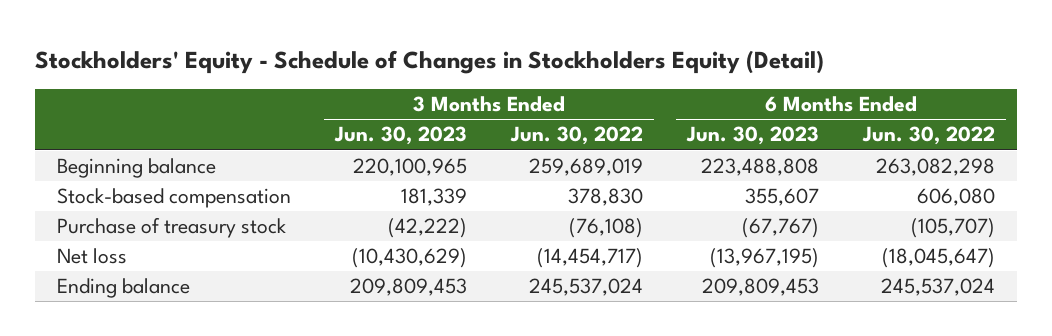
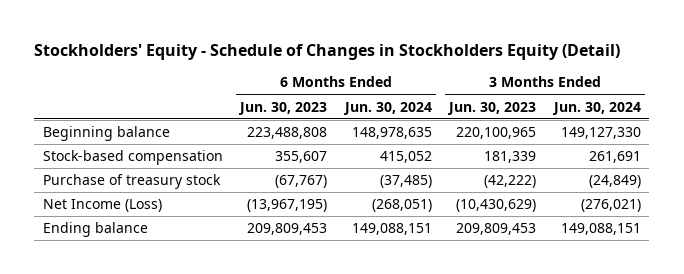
[509,126,643,146] Jun. 30, 2022 -> none
[861,126,995,146] Jun. 30, 2022 -> none
none -> [342,101,432,115] Jun. 30, 2024
none -> [551,101,641,115] Jun. 30, 2024
[56,248,127,265] Net loss -> [42,199,162,213] Net Income (Loss)

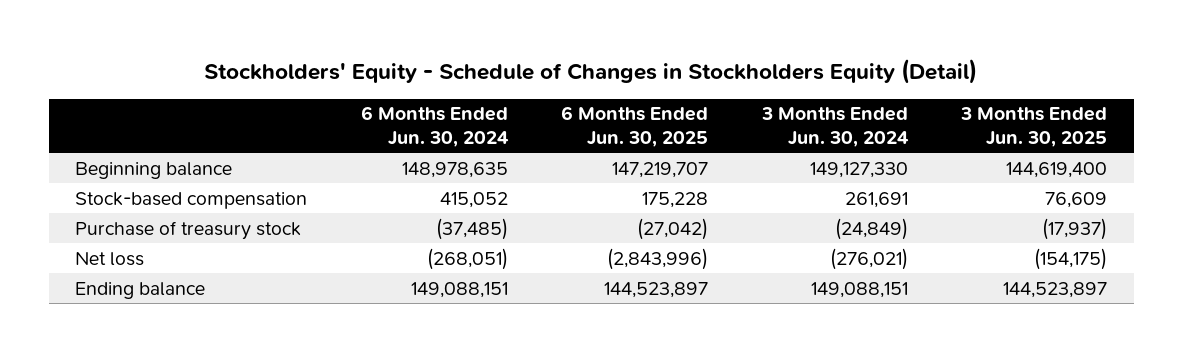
[238,101,328,115] Jun. 30, 2023 -> none
[447,101,537,115] Jun. 30, 2023 -> none
none -> [561,106,709,148] 6 Months Ended Jun. 30, 2025
none -> [960,107,1108,148] 3 Months Ended Jun. 30, 2025
[42,199,162,213] Net Income (Loss) -> [75,251,145,266] Net loss

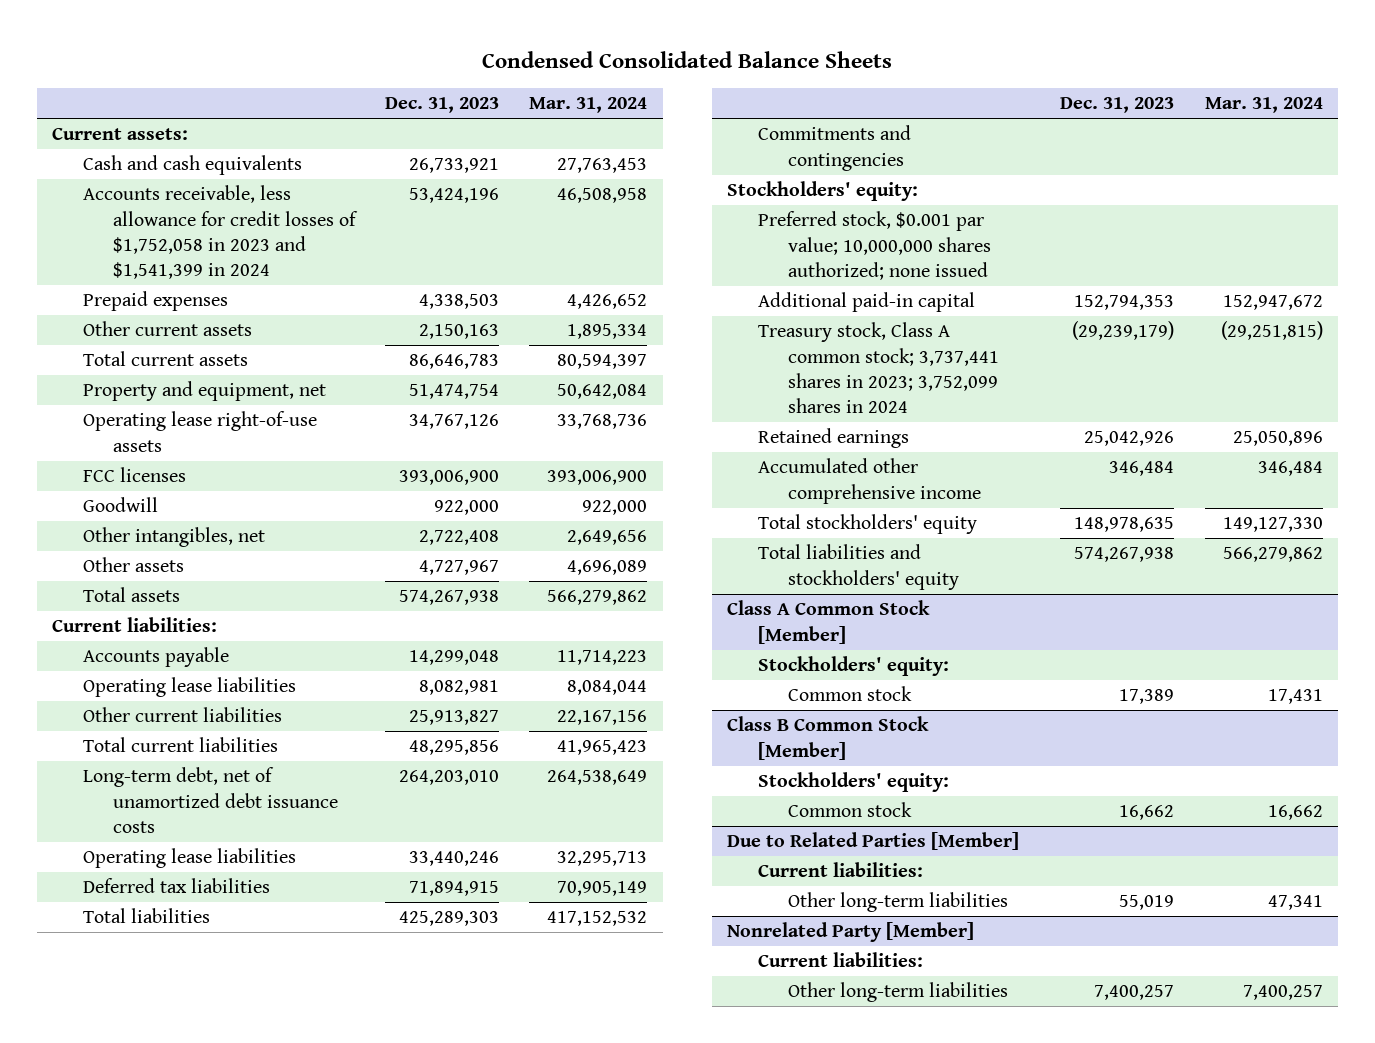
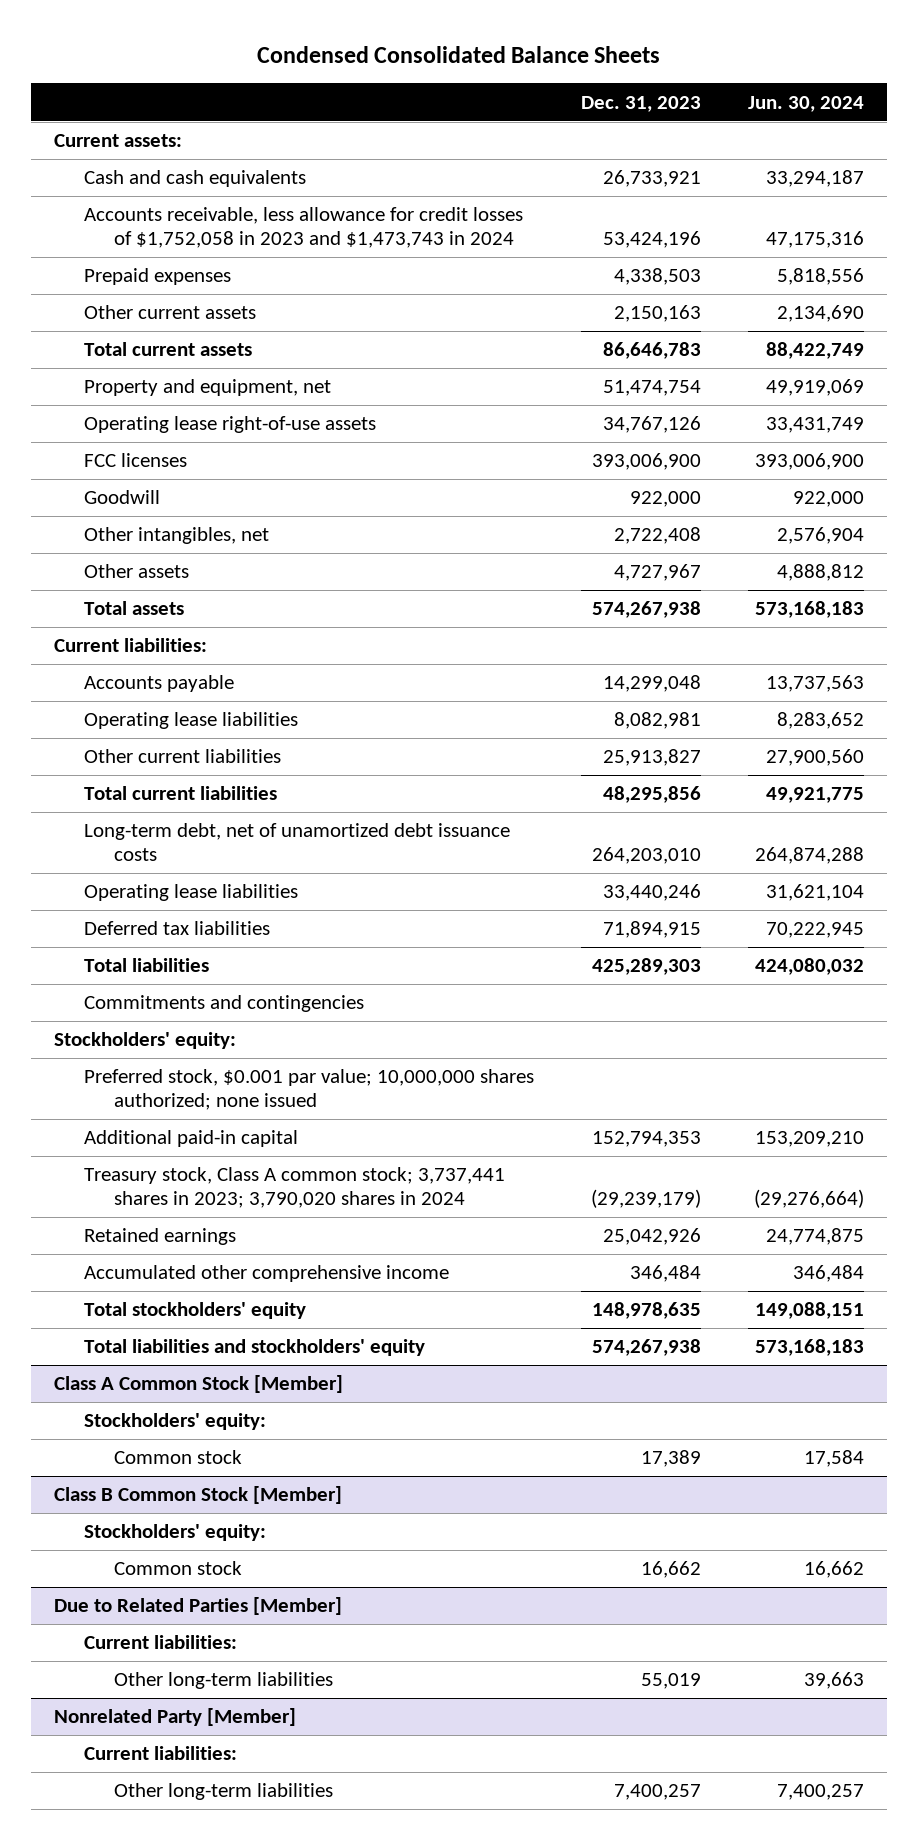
[529,97,648,114] Mar. 31, 2024 -> none
none -> [747,95,864,112] Jun. 30, 2024
[82,185,359,279] Accounts receivable, less allowance for credit losses of $1,752,058 in 2023 and $1,541,399 in 2024 -> [84,207,524,249] Accounts receivable, less allowance for credit losses of $1,752,058 in 2023 and $1,473,743 in 2024
[757,322,1000,413] Treasury stock, Class A common stock; 3,737,441 shares in 2023; 3,752,099 shares in 2024 -> [84,1167,506,1209] Treasury stock, Class A common stock; 3,737,441 shares in 2023; 3,790,020 shares in 2024

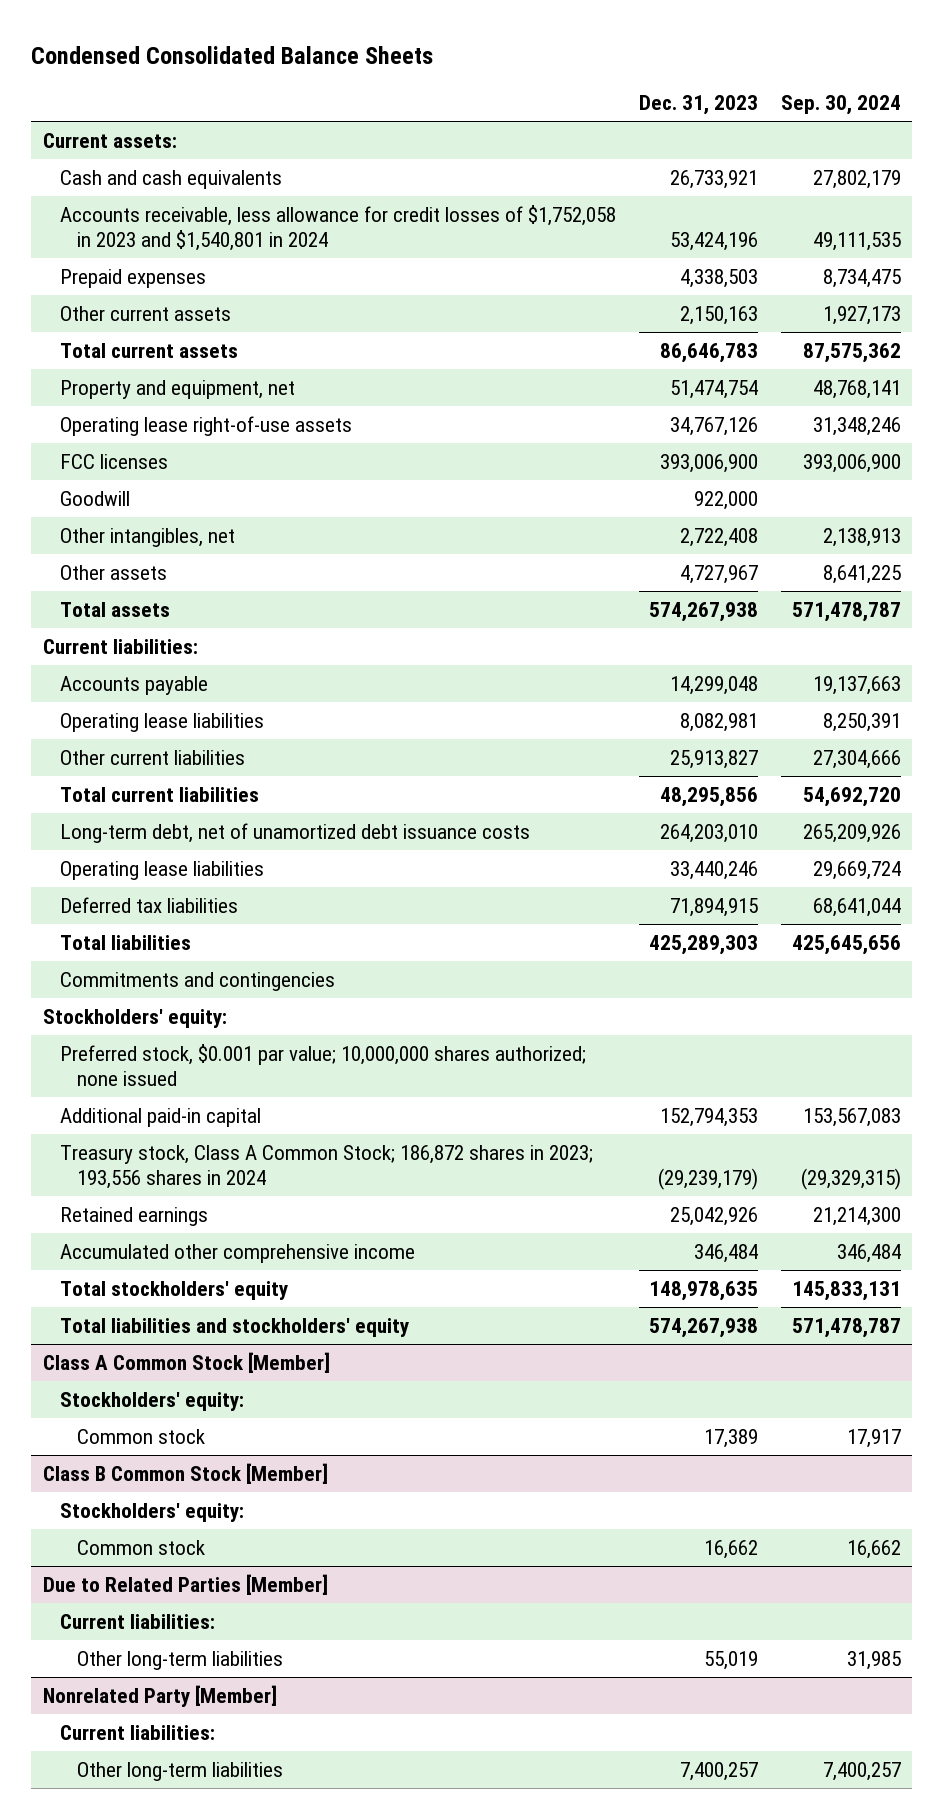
[747,95,864,112] Jun. 30, 2024 -> none
none -> [780,95,901,116] Sep. 30, 2024
[84,207,524,249] Accounts receivable, less allowance for credit losses of $1,752,058 in 2023 and $1,473,743 in 2024 -> [59,204,616,251] Accounts receivable, less allowance for credit losses of $1,752,058 in 2023 and $1,540,801 in 2024
[84,1167,506,1209] Treasury stock, Class A common stock; 3,737,441 shares in 2023; 3,790,020 shares in 2024 -> [59,1144,593,1189] Treasury stock, Class A Common Stock; 186,872 shares in 2023; 193,556 shares in 2024

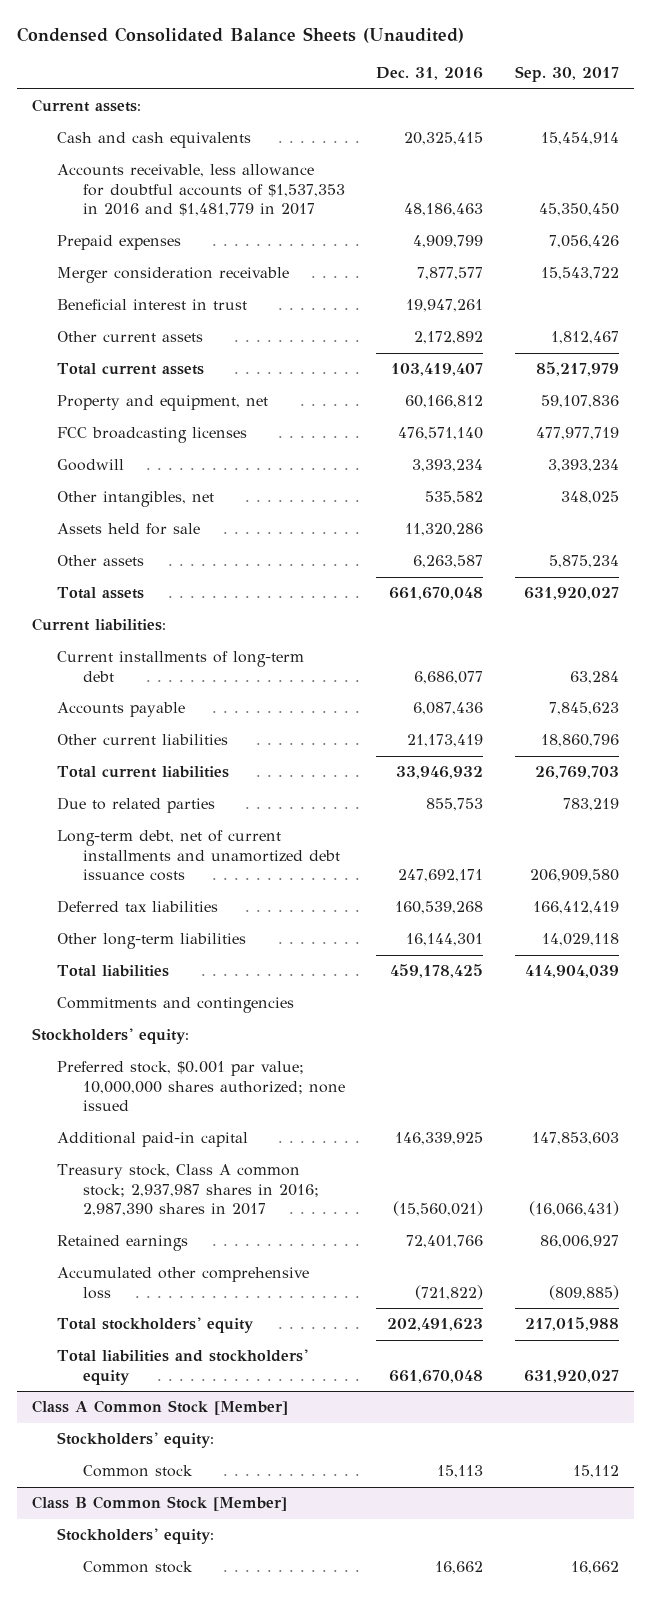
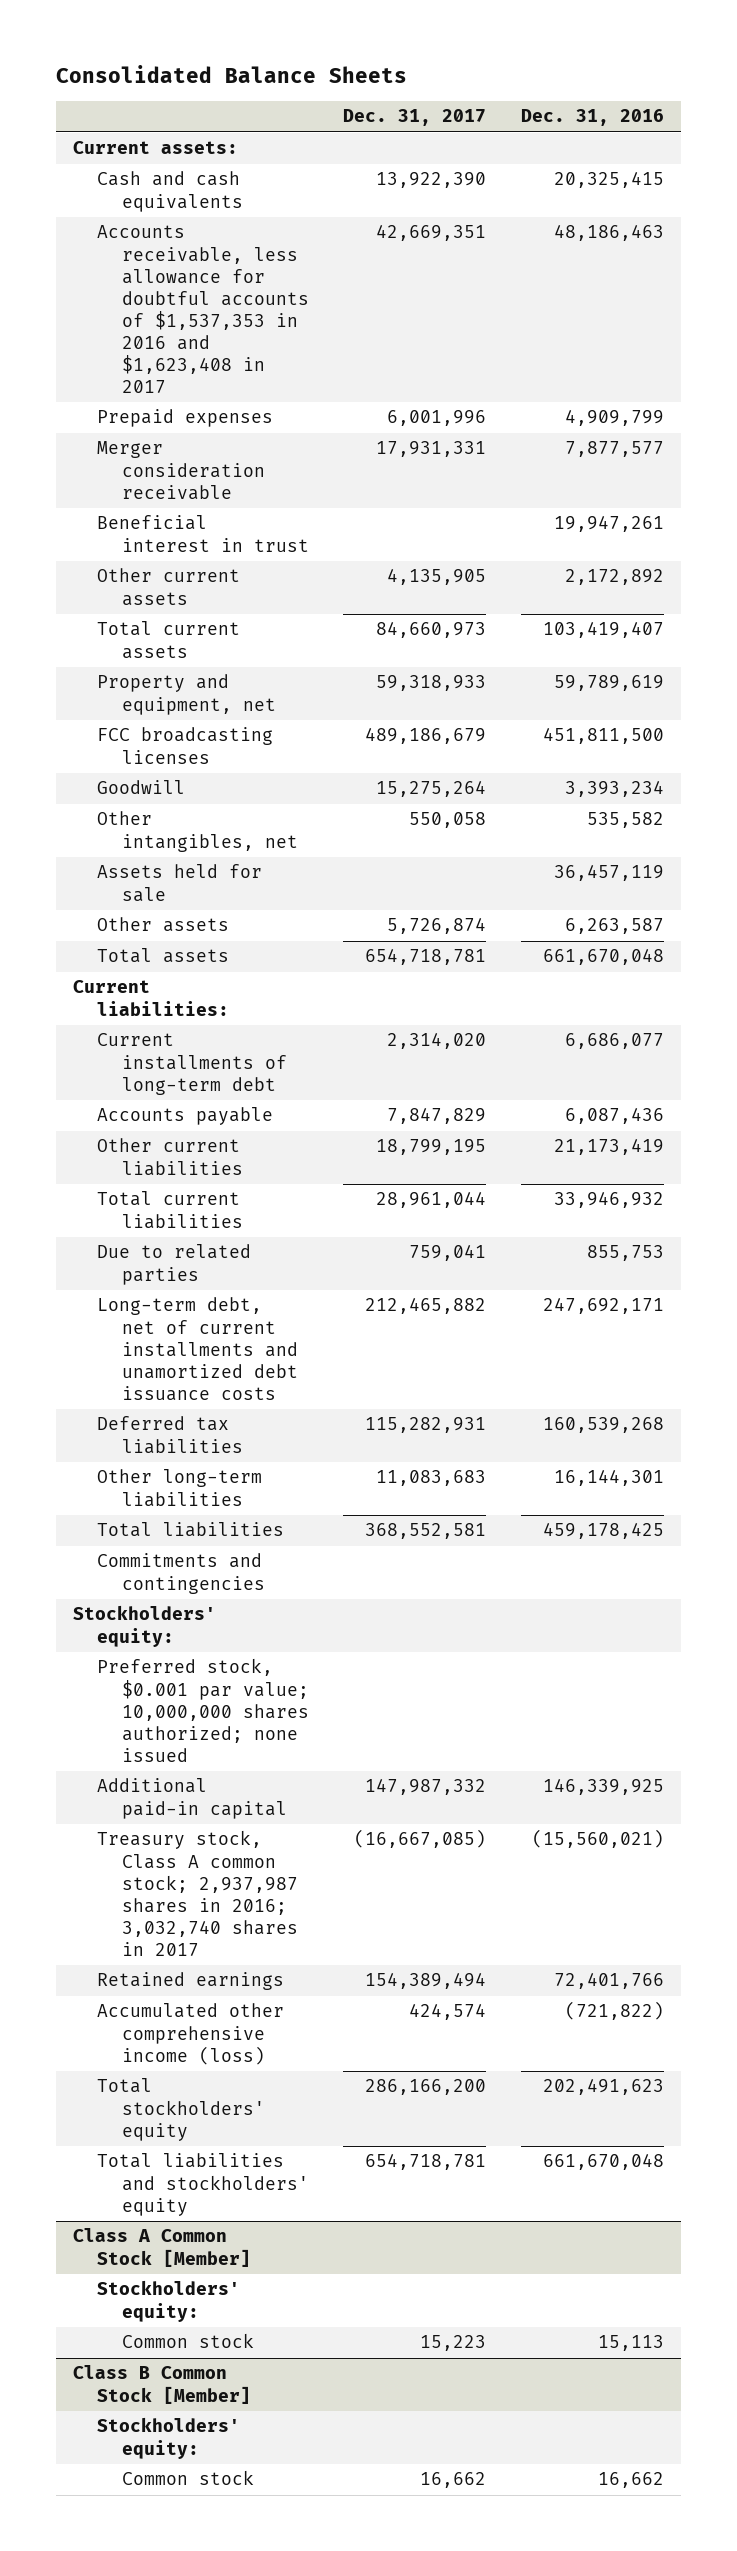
[16,27,464,44] Condensed Consolidated Balance Sheets (Unaudited) -> [55,65,407,84] Consolidated Balance Sheets
[514,66,619,83] Sep. 30, 2017 -> none
none -> [343,109,487,127] Dec. 31, 2017
[57,164,345,217] Accounts receivable, less allowance for doubtful accounts of $1,537,353 in 2016 and $1,481,779 in 2017 -> [97,225,309,393] Accounts receivable, less allowance for doubtful accounts of $1,537,353 in 2016 and $1,623,408 in 2017
[405,395,484,409] 60,166,812 -> [553,675,664,692] 59,789,619
[398,427,484,441] 476,571,140 -> [542,727,664,745] 451,811,500
[405,523,484,537] 11,320,286 -> [553,864,664,882] 36,457,119
[57,1164,319,1217] Treasury stock, Class A common stock; 2,937,987 shares in 2016; 2,987,390 shares in 2017 -> [97,1830,298,1956] Treasury stock, Class A common stock; 2,937,987 shares in 2016; 3,032,740 shares in 2017
[57,1267,310,1299] Accumulated other comprehensive loss -> [97,2003,285,2065] Accumulated other comprehensive income (loss)

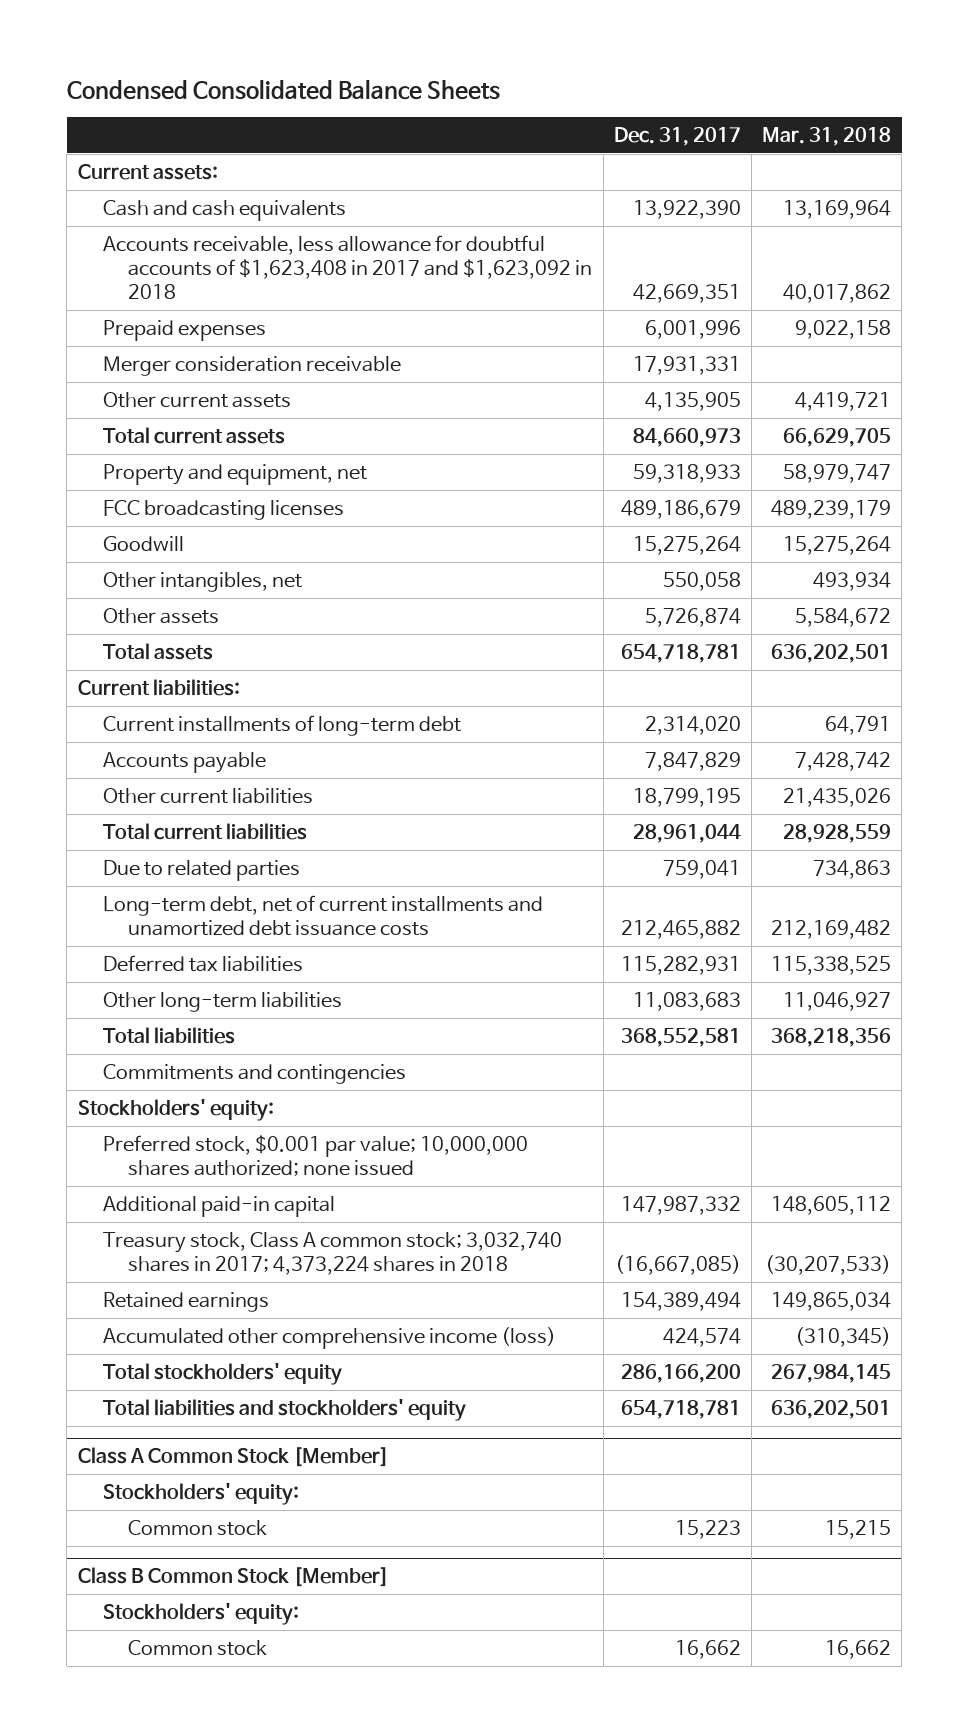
[55,65,407,84] Consolidated Balance Sheets -> [66,78,500,100] Condensed Consolidated Balance Sheets
[520,109,664,127] Dec. 31, 2016 -> none
none -> [762,127,892,147] Mar. 31, 2018
[97,225,309,393] Accounts receivable, less allowance for doubtful accounts of $1,537,353 in 2016 and $1,623,408 in 2017 -> [102,234,593,300] Accounts receivable, less allowance for doubtful accounts of $1,623,408 in 2017 and $1,623,092 in 2018
[97,515,309,552] Beneficial interest in trust -> none
[97,864,263,902] Assets held for sale -> none
[97,1830,298,1956] Treasury stock, Class A common stock; 2,937,987 shares in 2016; 3,032,740 shares in 2017 -> [102,1231,562,1276] Treasury stock, Class A common stock; 3,032,740 shares in 2017; 4,373,224 shares in 2018

